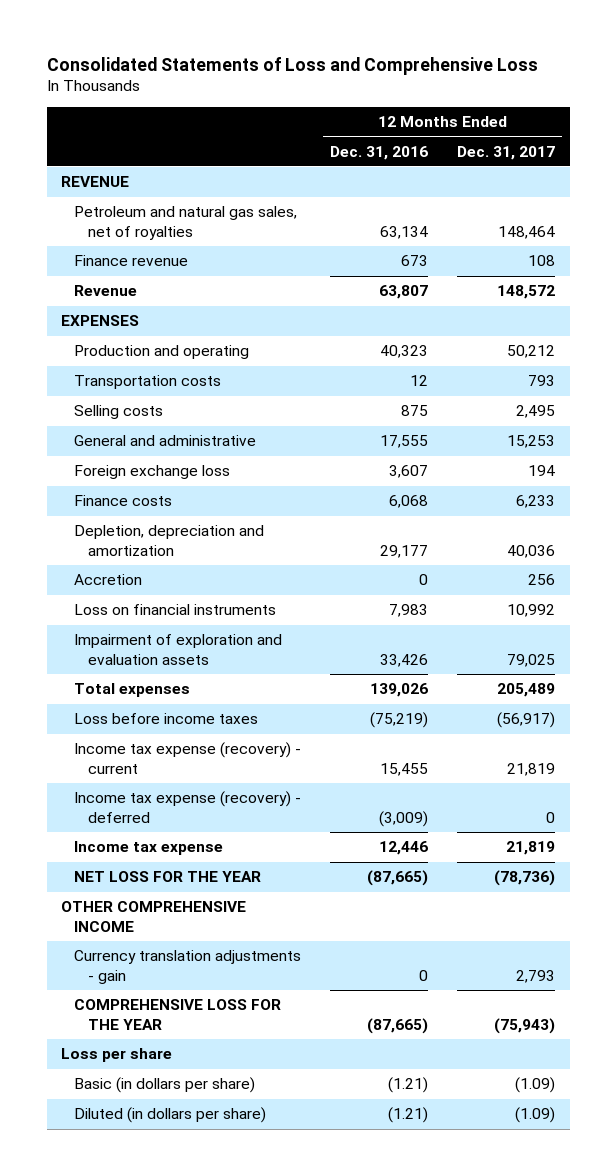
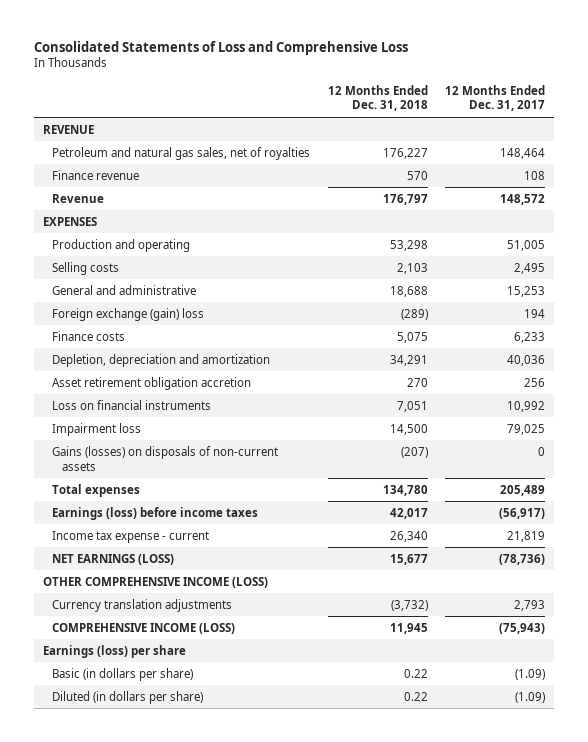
[330,145,429,160] Dec. 31, 2016 -> none
none -> [327,84,428,112] 12 Months Ended Dec. 31, 2018
[74,375,222,390] Transportation costs -> none
[507,345,556,359] 50,212 -> [507,239,546,251] 51,005
[74,465,231,480] Foreign exchange loss -> [52,307,205,321] Foreign exchange (gain) loss
[74,574,143,586] Accretion -> [52,376,252,390] Asset retirement obligation accretion
[74,634,283,665] Impairment of exploration and evaluation assets -> [52,422,142,436] Impairment loss
none -> [52,445,279,471] Gains (losses) on disposals of non-current assets
[74,791,302,823] Income tax expense (recovery) - deferred -> none
[74,841,224,856] Income tax expense -> none
[74,713,259,725] Loss before income taxes -> [52,506,259,520] Earnings (loss) before income taxes
[74,742,302,774] Income tax expense (recovery) - current -> [52,530,210,543] Income tax expense - current
[74,871,262,883] NET LOSS FOR THE YEAR -> [52,553,175,565] NET EARNINGS (LOSS)
[61,901,247,932] OTHER COMPREHENSIVE INCOME -> [42,576,268,588] OTHER COMPREHENSIVE INCOME (LOSS)
[74,950,302,984] Currency translation adjustments - gain -> [52,598,233,612] Currency translation adjustments
[74,999,282,1030] COMPREHENSIVE LOSS FOR THE YEAR -> [52,622,236,634] COMPREHENSIVE INCOME (LOSS)
[61,1048,173,1063] Loss per share -> [42,644,186,658] Earnings (loss) per share

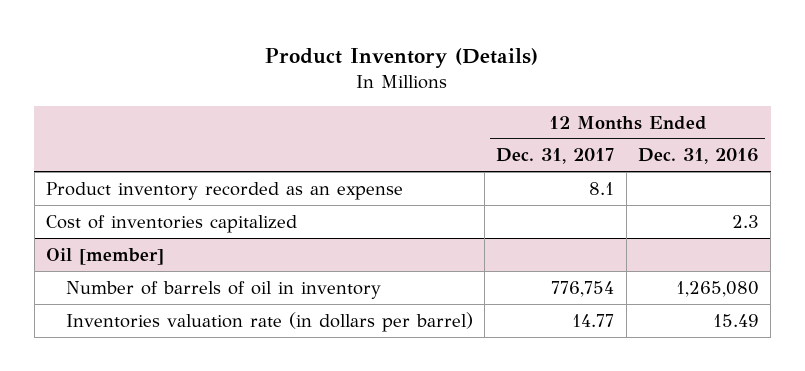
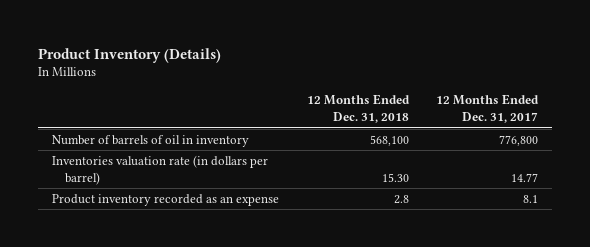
[637,148,759,165] Dec. 31, 2016 -> none
none -> [306,94,410,124] 12 Months Ended Dec. 31, 2018
[45,214,297,233] Cost of inventories capitalized -> none
[45,247,164,265] Oil [member] -> none
[551,280,615,297] 776,754 -> [499,134,539,146] 776,800
[45,181,403,200] Product inventory recorded as an expense -> [51,193,279,206] Product inventory recorded as an expense

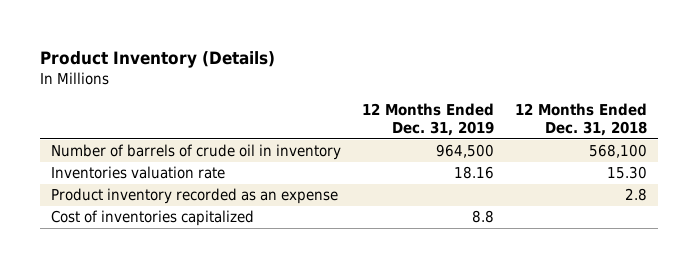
[436,94,540,124] 12 Months Ended Dec. 31, 2017 -> none
none -> [361,103,494,137] 12 Months Ended Dec. 31, 2019
[51,134,249,147] Number of barrels of oil in inventory -> [50,144,341,161] Number of barrels of crude oil in inventory
[51,154,268,185] Inventories valuation rate (in dollars per barrel) -> [50,166,225,180] Inventories valuation rate
none -> [50,210,254,227] Cost of inventories capitalized

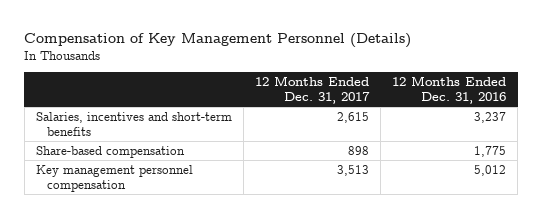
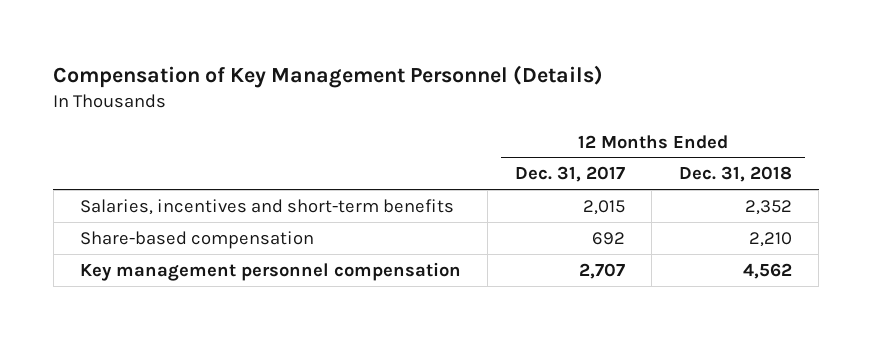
[392,76,507,104] 12 Months Ended Dec. 31, 2016 -> none
none -> [678,166,792,183] Dec. 31, 2018
[337,111,370,123] 2,615 -> [582,199,625,215] 2,015
[348,145,370,155] 898 -> [591,231,625,245] 692
[337,164,370,176] 3,513 -> [578,262,625,279] 2,707

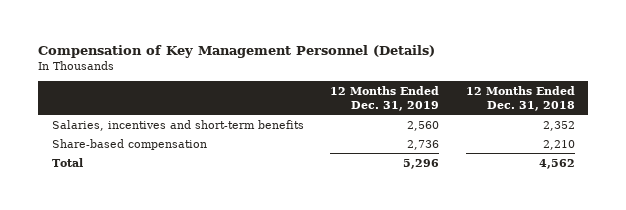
[514,166,625,183] Dec. 31, 2017 -> none
none -> [330,85,440,111] 12 Months Ended Dec. 31, 2019
[80,261,462,281] Key management personnel compensation -> [51,157,83,167] Total

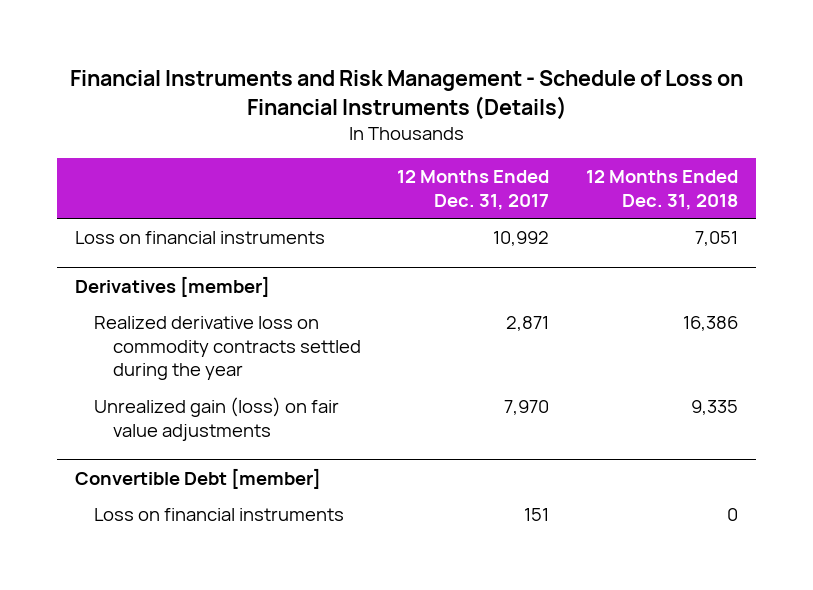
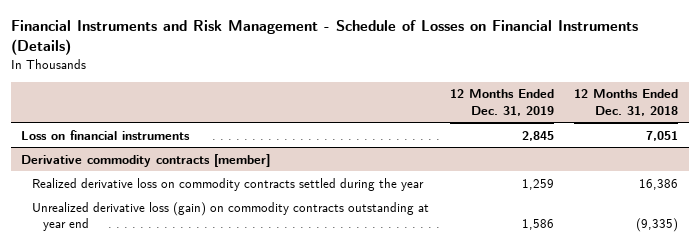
[69,69,743,120] Financial Instruments and Risk Management - Schedule of Loss on Financial Instruments (Details) -> [10,19,638,56] Financial Instruments and Risk Management - Schedule of Losses on Financial Instruments (Details)
[397,170,550,210] 12 Months Ended Dec. 31, 2017 -> none
none -> [449,89,554,116] 12 Months Ended Dec. 31, 2019
[75,275,271,297] Derivatives [member] -> none
none -> [21,153,271,167] Derivative commodity contracts [member]
[75,467,322,489] Convertible Debt [member] -> none
[94,508,345,522] Loss on financial instruments -> none
[94,397,340,441] Unrealized gain (loss) on fair value adjustments -> [32,201,430,231] Unrealized derivative loss (gain) on commodity contracts outstanding at year end
[690,400,738,416] 9,335 -> [636,217,679,232] (9,335)

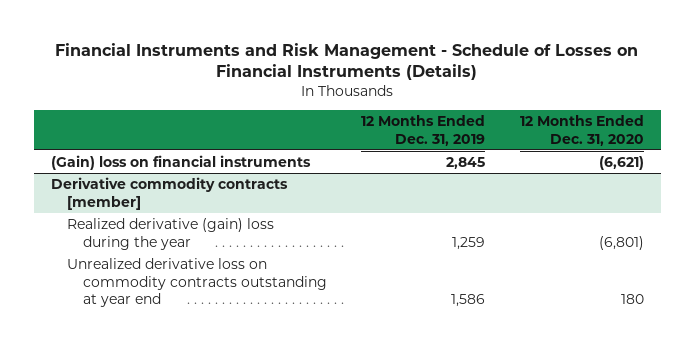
[574,89,679,116] 12 Months Ended Dec. 31, 2018 -> none
none -> [519,115,644,146] 12 Months Ended Dec. 31, 2020
[21,129,191,140] Loss on financial instruments -> [51,155,312,171] (Gain) loss on financial instruments
[32,177,425,191] Realized derivative loss on commodity contracts settled during the year -> [67,218,275,250] Realized derivative (gain) loss during the year
[32,201,430,231] Unrealized derivative loss (gain) on commodity contracts outstanding at year end -> [67,258,328,308] Unrealized derivative loss on commodity contracts outstanding at year end

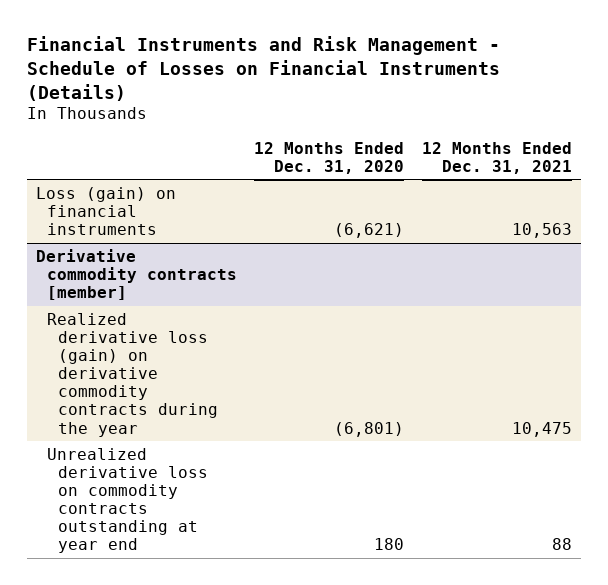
[361,115,486,146] 12 Months Ended Dec. 31, 2019 -> none
none -> [421,141,572,174] 12 Months Ended Dec. 31, 2021
[51,155,312,171] (Gain) loss on financial instruments -> [35,186,176,236] Loss (gain) on financial instruments
[67,218,275,250] Realized derivative (gain) loss during the year -> [46,312,218,437] Realized derivative loss (gain) on derivative commodity contracts during the year

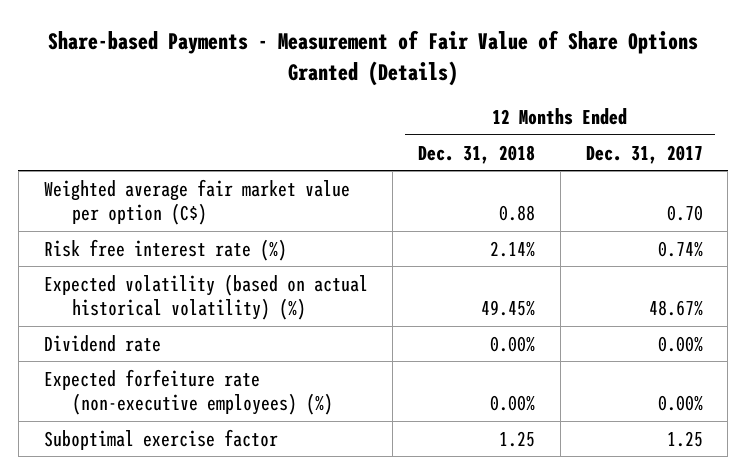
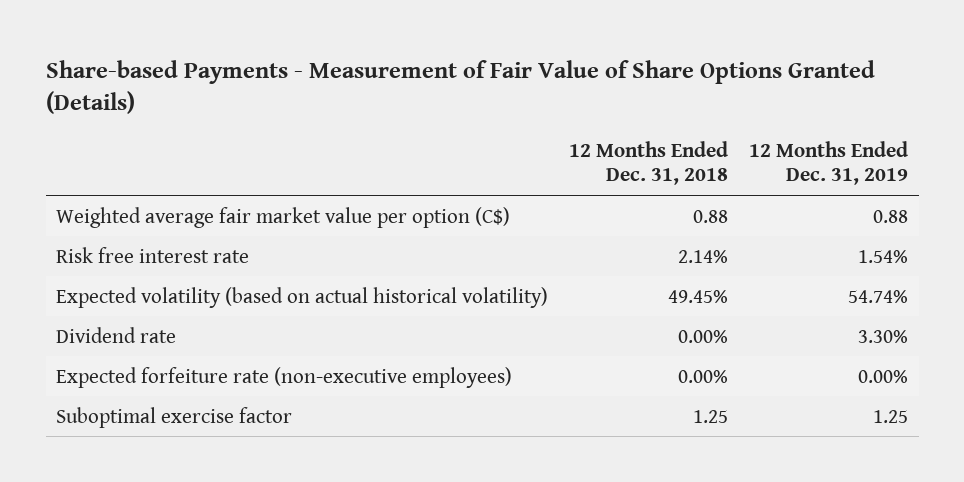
[585,144,703,164] Dec. 31, 2017 -> none
none -> [749,140,909,186] 12 Months Ended Dec. 31, 2019
[43,238,287,261] Risk free interest rate (%) -> [56,246,250,263] Risk free interest rate
[43,273,368,320] Expected volatility (based on actual historical volatility) (%) -> [56,286,549,308] Expected volatility (based on actual historical volatility)
[43,368,334,415] Expected forfeiture rate (non-executive employees) (%) -> [56,366,513,388] Expected forfeiture rate (non-executive employees)

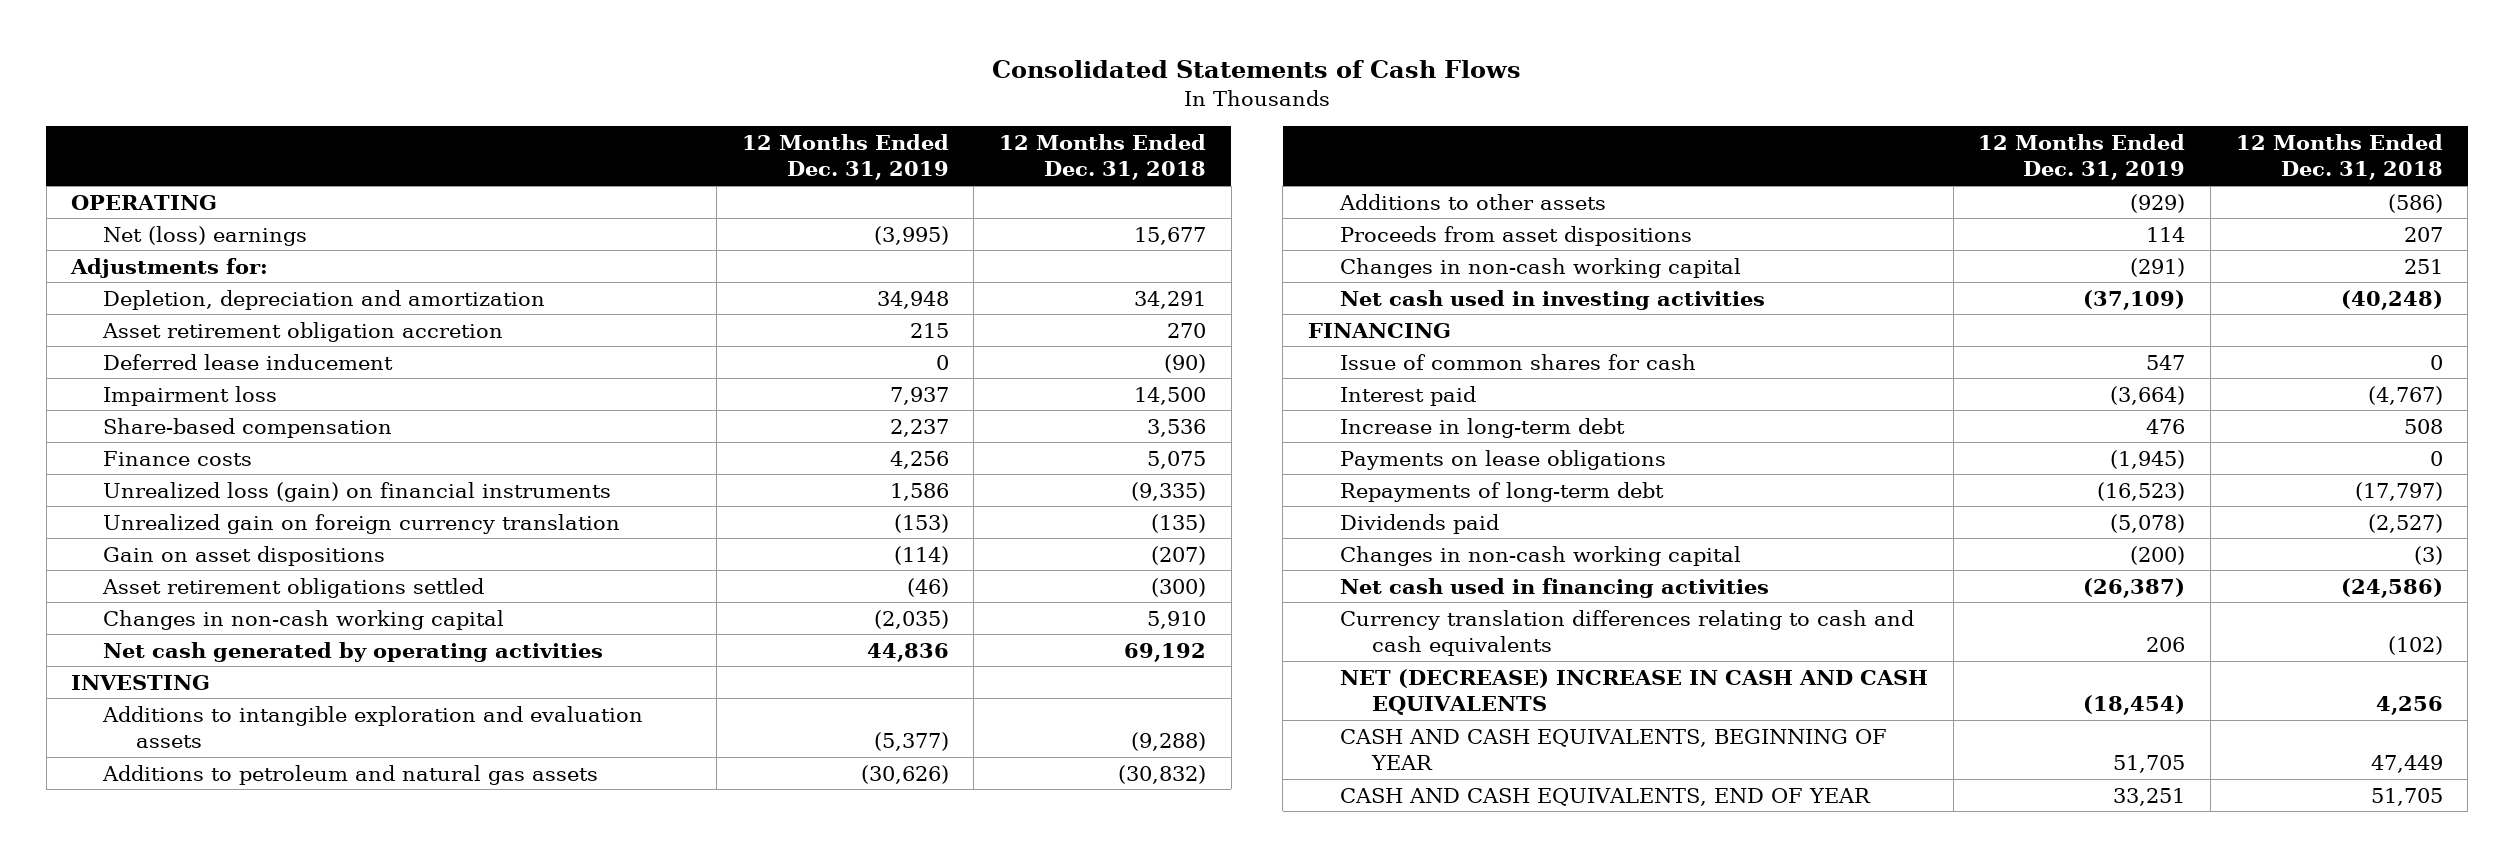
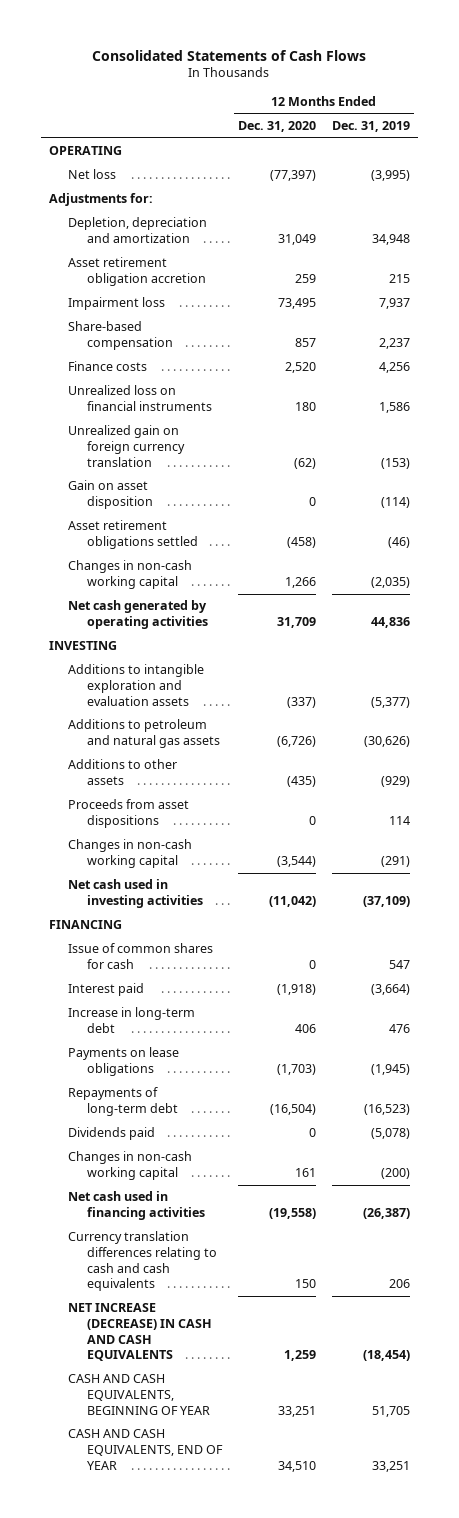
[999,134,1207,181] 12 Months Ended Dec. 31, 2018 -> none
none -> [237,121,316,133] Dec. 31, 2020
[103,225,308,246] Net (loss) earnings -> [68,169,117,180] Net loss
[103,353,394,370] Deferred lease inducement -> none
[103,481,612,502] Unrealized loss (gain) on financial instruments -> [68,385,212,412] Unrealized loss on financial instruments
[103,545,386,566] Gain on asset dispositions -> [68,480,153,510] Gain on asset disposition
[1339,668,1928,715] NET (DECREASE) INCREASE IN CASH AND CASH EQUIVALENTS -> [68,1303,212,1362] NET INCREASE (DECREASE) IN CASH AND CASH EQUIVALENTS

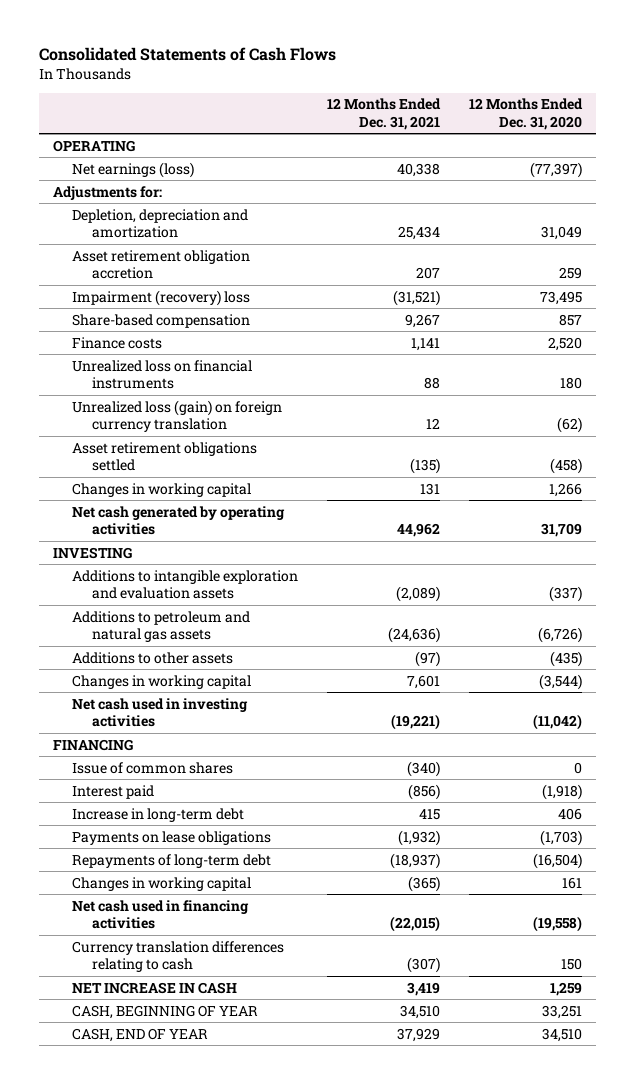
[331,121,410,133] Dec. 31, 2019 -> none
none -> [327,98,442,130] 12 Months Ended Dec. 31, 2021
[68,169,117,180] Net loss -> [72,161,195,178] Net earnings (loss)
[68,297,166,311] Impairment loss -> [72,289,251,306] Impairment (recovery) loss
[68,480,153,510] Gain on asset disposition -> none
[68,425,185,467] Unrealized gain on foreign currency translation -> [72,399,283,433] Unrealized loss (gain) on foreign currency translation
[68,560,193,590] Changes in non-cash working capital -> [72,482,252,497] Changes in working capital
[68,799,190,829] Proceeds from asset dispositions -> none
[68,839,193,869] Changes in non-cash working capital -> [72,674,252,689] Changes in working capital
[68,943,214,970] Issue of common shares for cash -> [72,761,234,774] Issue of common shares
[68,1127,156,1141] Dividends paid -> none
[68,1151,193,1181] Changes in non-cash working capital -> [72,876,252,891] Changes in working capital
[68,1231,217,1292] Currency translation differences relating to cash and cash equivalents -> [72,940,285,973] Currency translation differences relating to cash
[68,1303,212,1362] NET INCREASE (DECREASE) IN CASH AND CASH EQUIVALENTS -> [72,981,238,994] NET INCREASE IN CASH
[68,1374,210,1415] CASH AND CASH EQUIVALENTS, BEGINNING OF YEAR -> [72,1004,259,1019] CASH, BEGINNING OF YEAR
[68,1429,223,1470] CASH AND CASH EQUIVALENTS, END OF YEAR -> [72,1027,209,1042] CASH, END OF YEAR

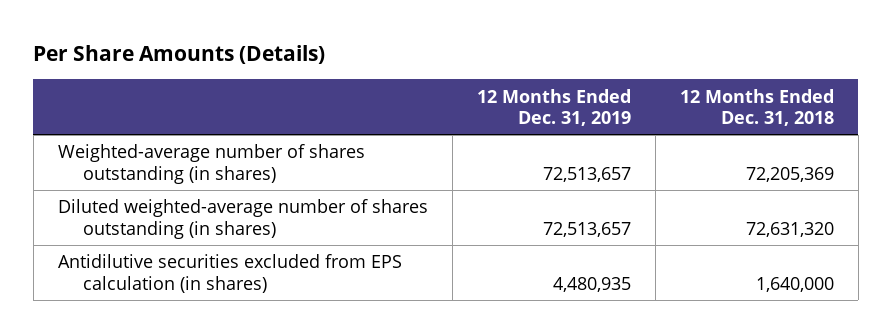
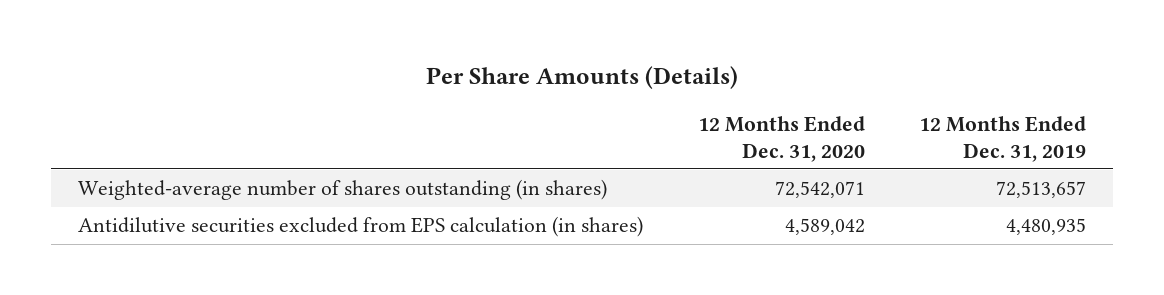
[679,88,834,127] 12 Months Ended Dec. 31, 2018 -> none
none -> [697,115,865,162] 12 Months Ended Dec. 31, 2020
[57,199,428,239] Diluted weighted-average number of shares outstanding (in shares) -> none

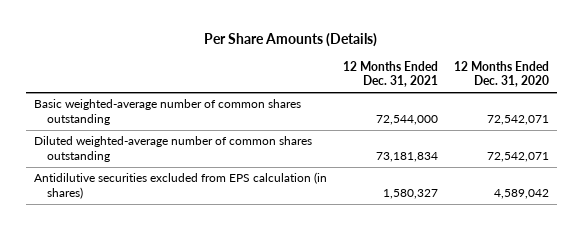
[918,115,1086,162] 12 Months Ended Dec. 31, 2019 -> none
none -> [342,60,438,88] 12 Months Ended Dec. 31, 2021
[78,179,608,201] Weighted-average number of shares outstanding (in shares) -> [33,99,301,126] Basic weighted-average number of common shares outstanding
none -> [33,136,312,163] Diluted weighted-average number of common shares outstanding

